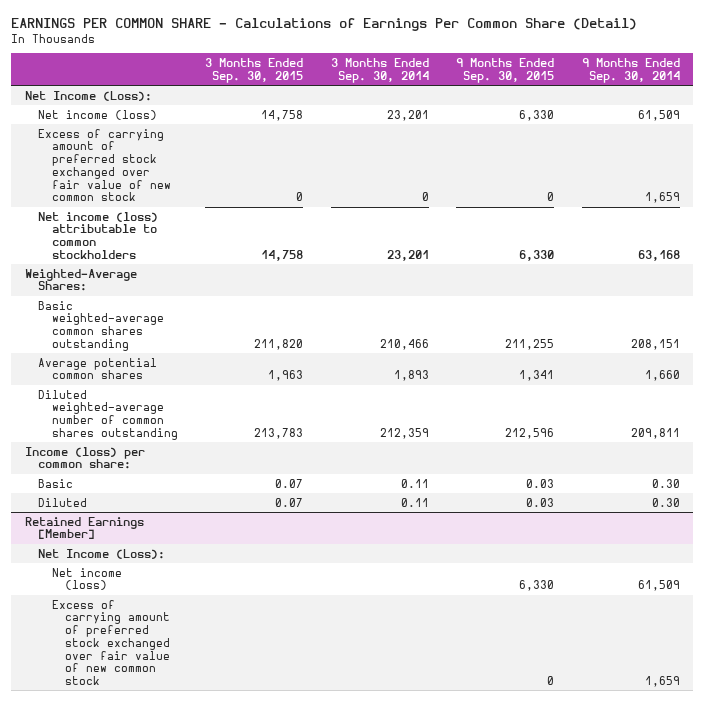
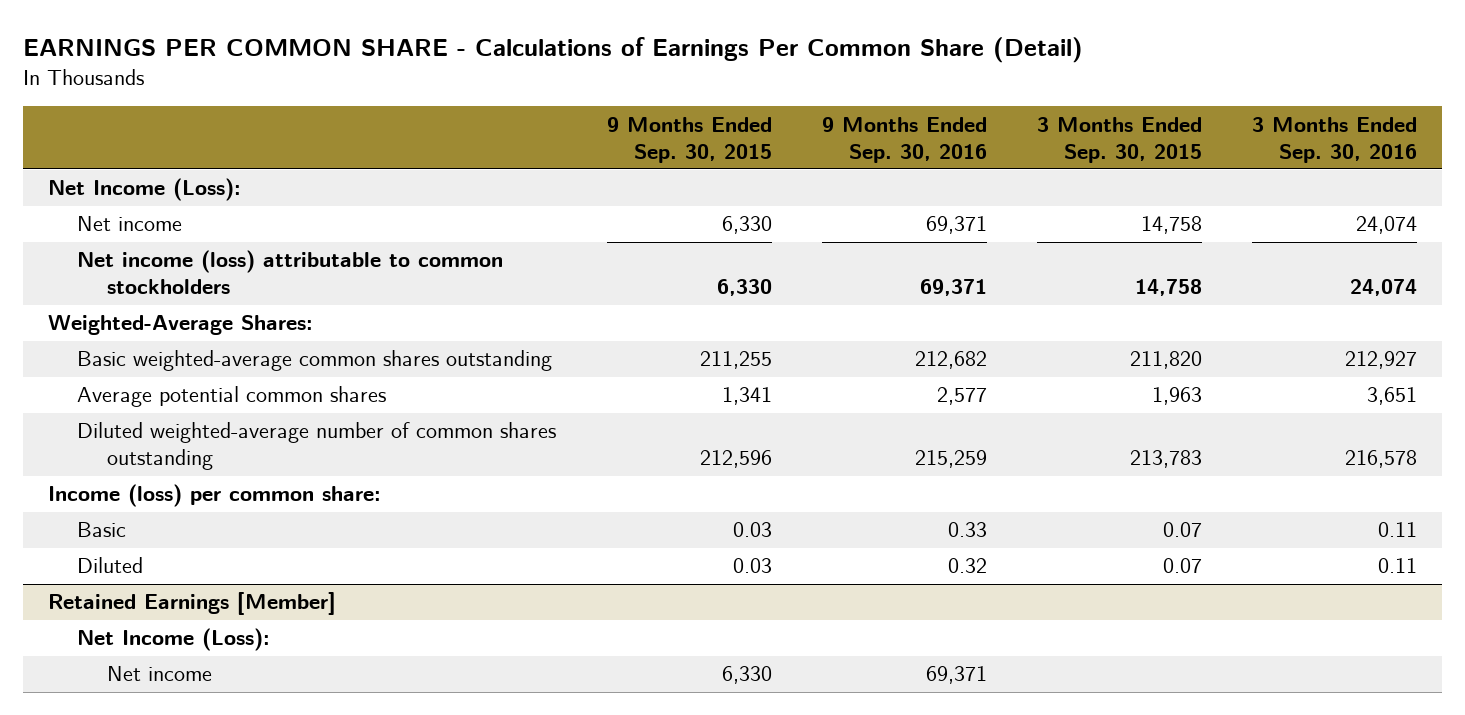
[330,58,429,83] 3 Months Ended Sep. 30, 2014 -> none
[581,58,680,83] 9 Months Ended Sep. 30, 2014 -> none
none -> [821,116,987,163] 9 Months Ended Sep. 30, 2016
none -> [1251,116,1417,163] 3 Months Ended Sep. 30, 2016
[38,128,171,202] Excess of carrying amount of preferred stock exchanged over fair value of new common stock -> none
[38,109,158,120] Net income (loss) -> [77,216,183,232] Net income
[51,599,170,685] Excess of carrying amount of preferred stock exchanged over fair value of new common stock -> none
[51,567,122,591] Net income (loss) -> [107,666,213,682] Net income

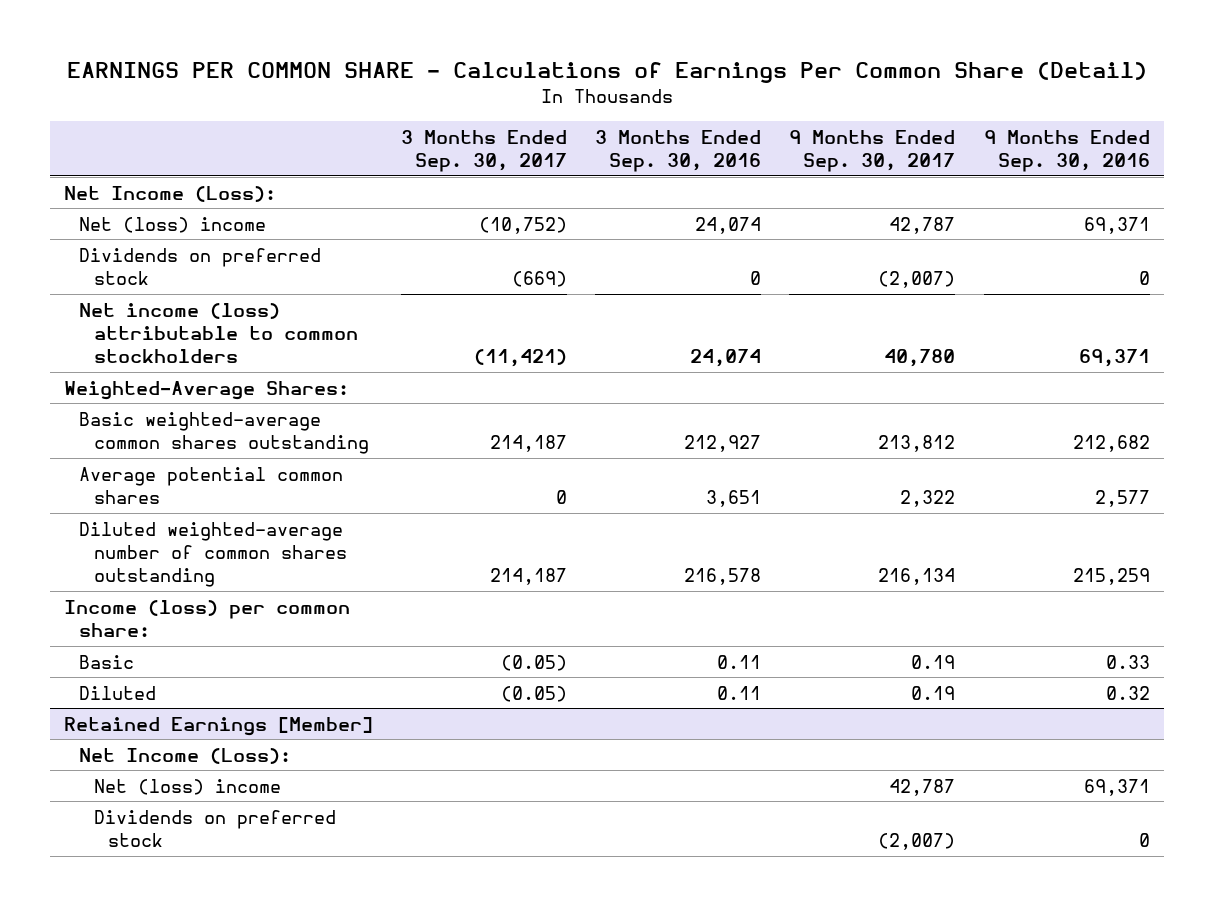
[606,116,772,163] 9 Months Ended Sep. 30, 2015 -> none
[1036,116,1202,163] 3 Months Ended Sep. 30, 2015 -> none
none -> [401,129,568,172] 3 Months Ended Sep. 30, 2017
none -> [789,129,956,172] 9 Months Ended Sep. 30, 2017
[77,216,183,232] Net income -> [78,216,266,233] Net (loss) income
none -> [78,247,321,285] Dividends on preferred stock
[107,666,213,682] Net income -> [93,778,281,795] Net (loss) income
none -> [93,809,336,847] Dividends on preferred stock

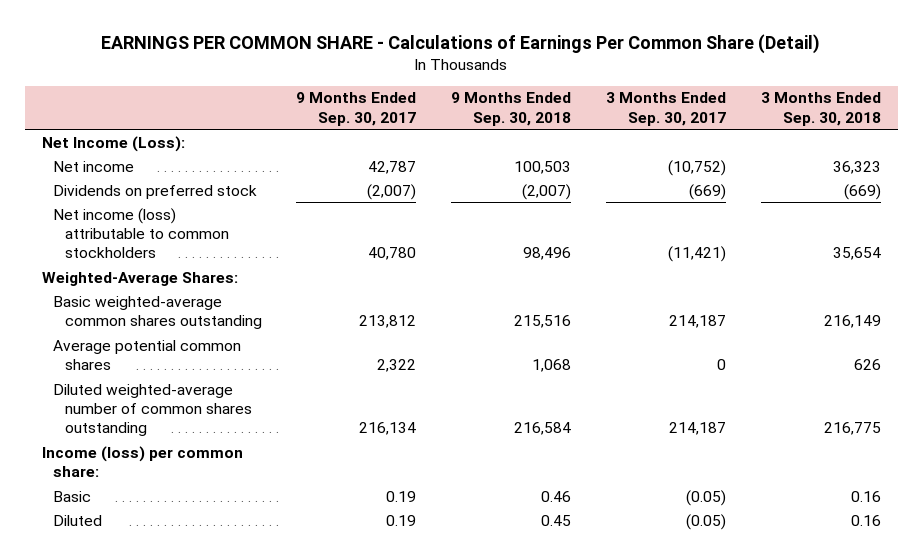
[595,129,762,172] 3 Months Ended Sep. 30, 2016 -> none
[983,129,1150,172] 9 Months Ended Sep. 30, 2016 -> none
none -> [451,92,572,126] 9 Months Ended Sep. 30, 2018
none -> [760,92,881,126] 3 Months Ended Sep. 30, 2018
[78,216,266,233] Net (loss) income -> [53,160,135,172] Net income
[63,716,373,736] Retained Earnings [Member] -> none
[78,747,291,764] Net Income (Loss): -> none
[93,778,281,795] Net (loss) income -> none
[93,809,336,847] Dividends on preferred stock -> none

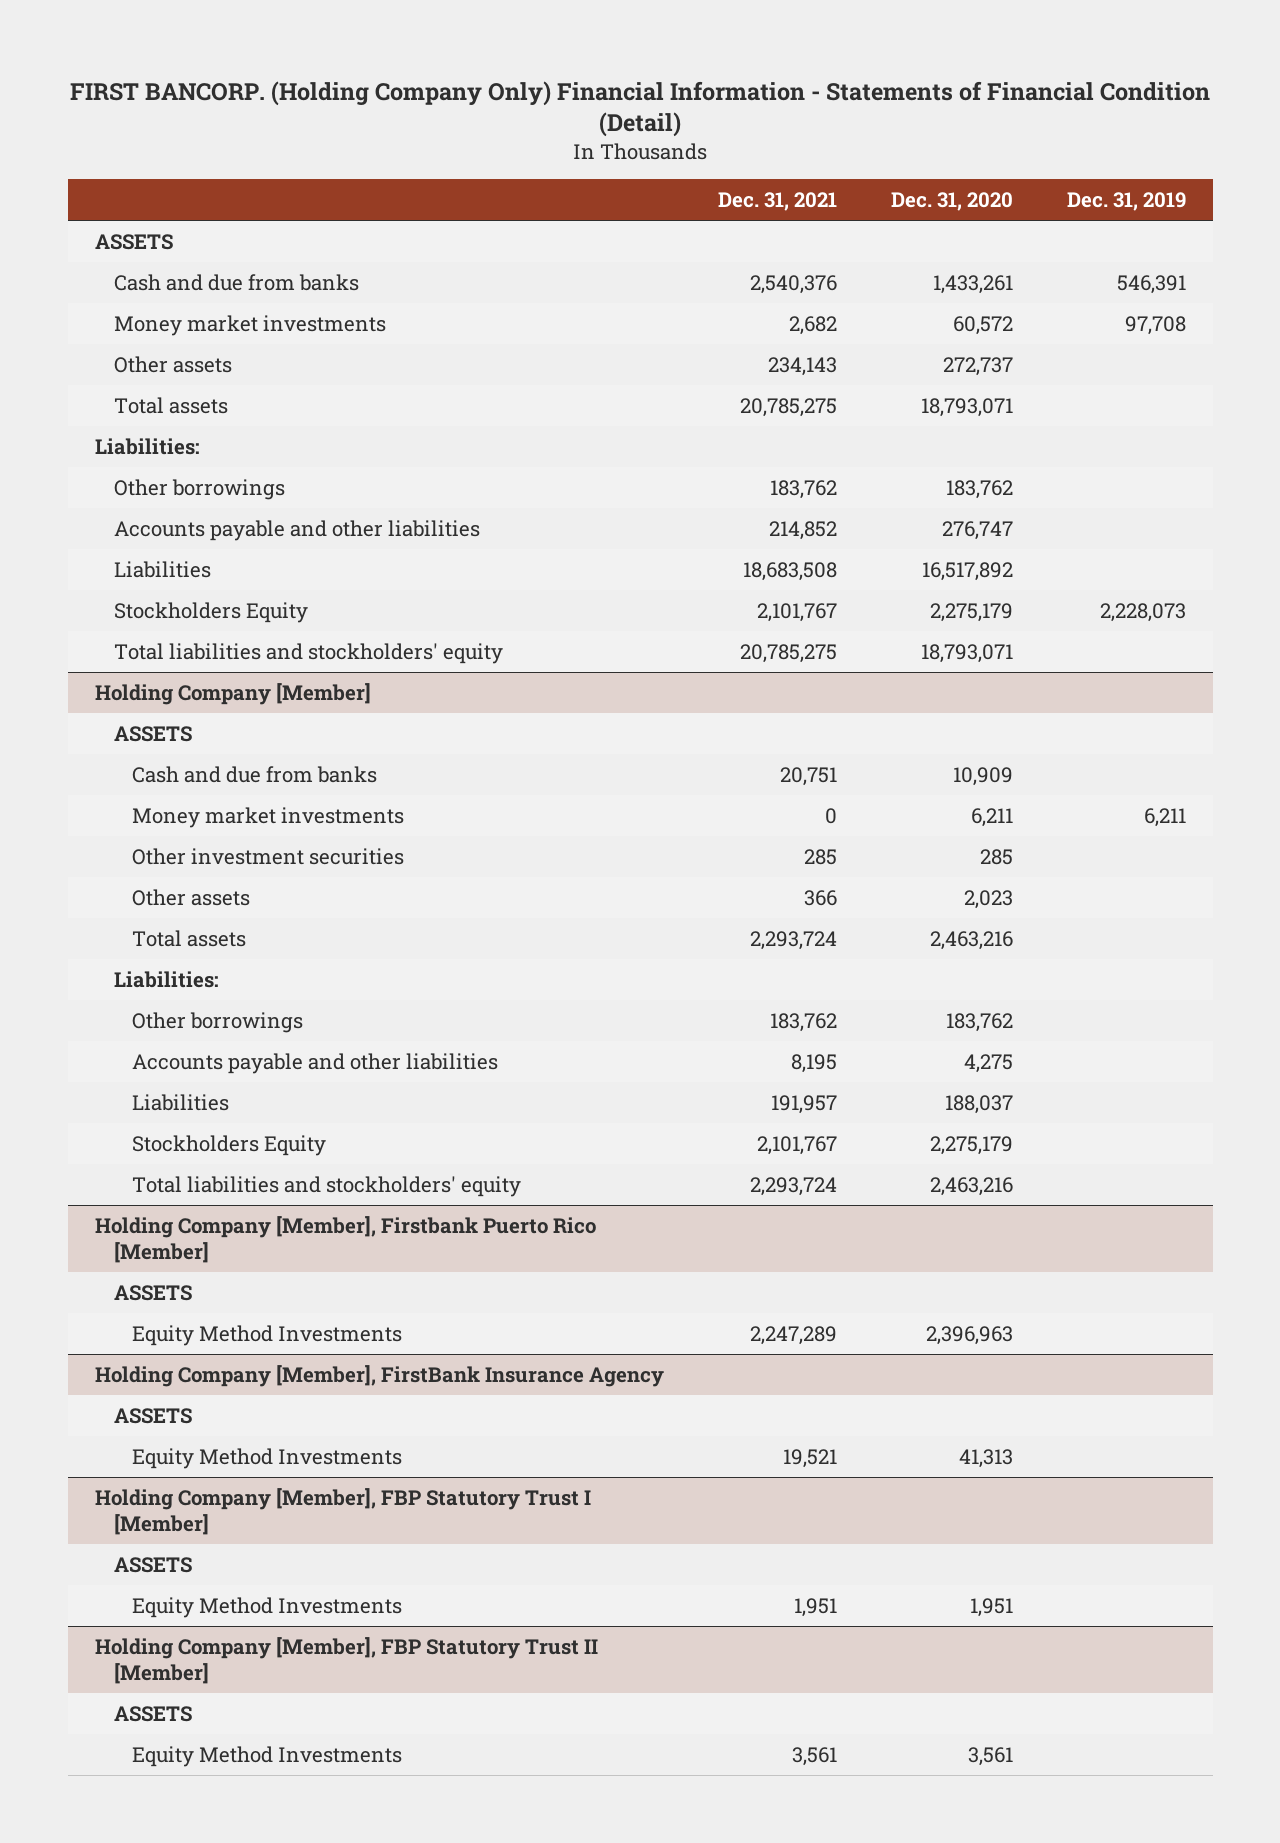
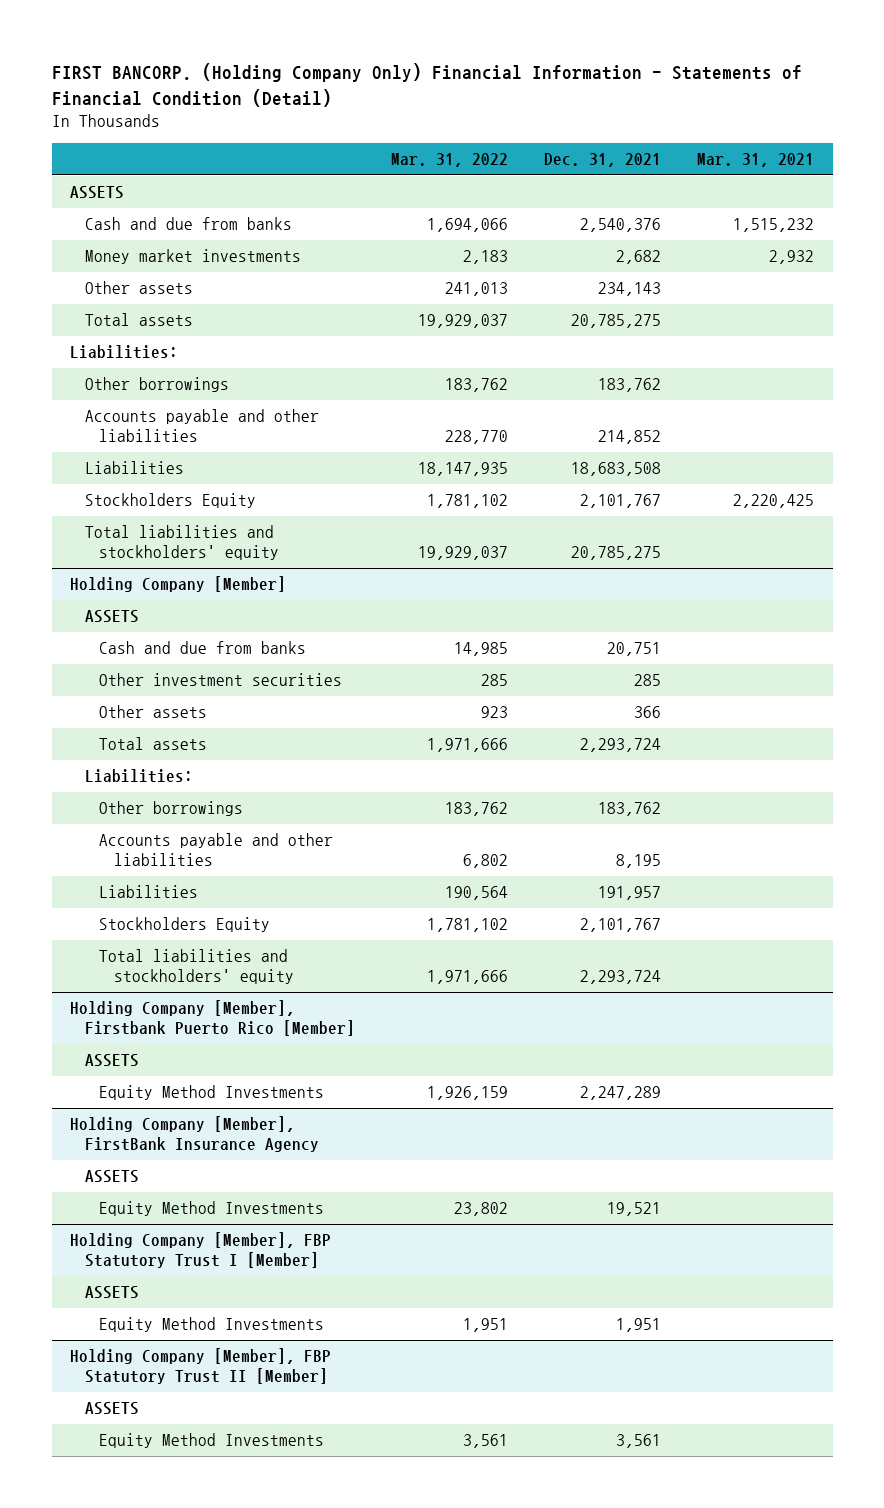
[890,192,1013,212] Dec. 31, 2020 -> none
[1066,192,1186,212] Dec. 31, 2019 -> none
none -> [390,153,508,168] Mar. 31, 2022
none -> [697,153,815,168] Mar. 31, 2021
[132,806,405,828] Money market investments -> none

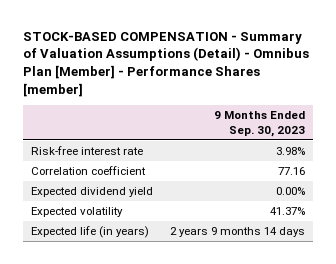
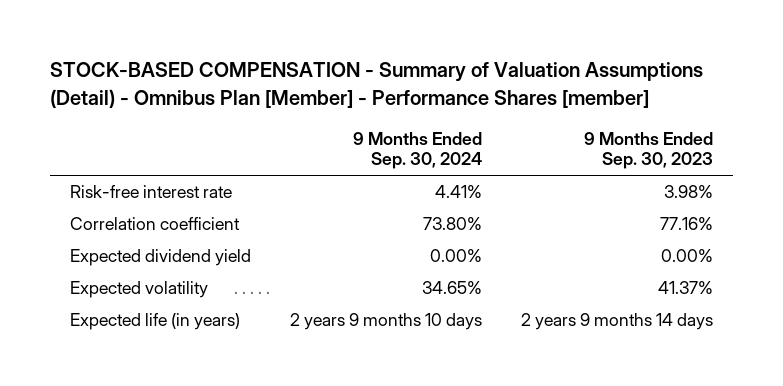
none -> [353,131,483,170] 9 Months Ended Sep. 30, 2024
[277,166,305,175] 77.16 -> [660,217,714,231] 77.16%

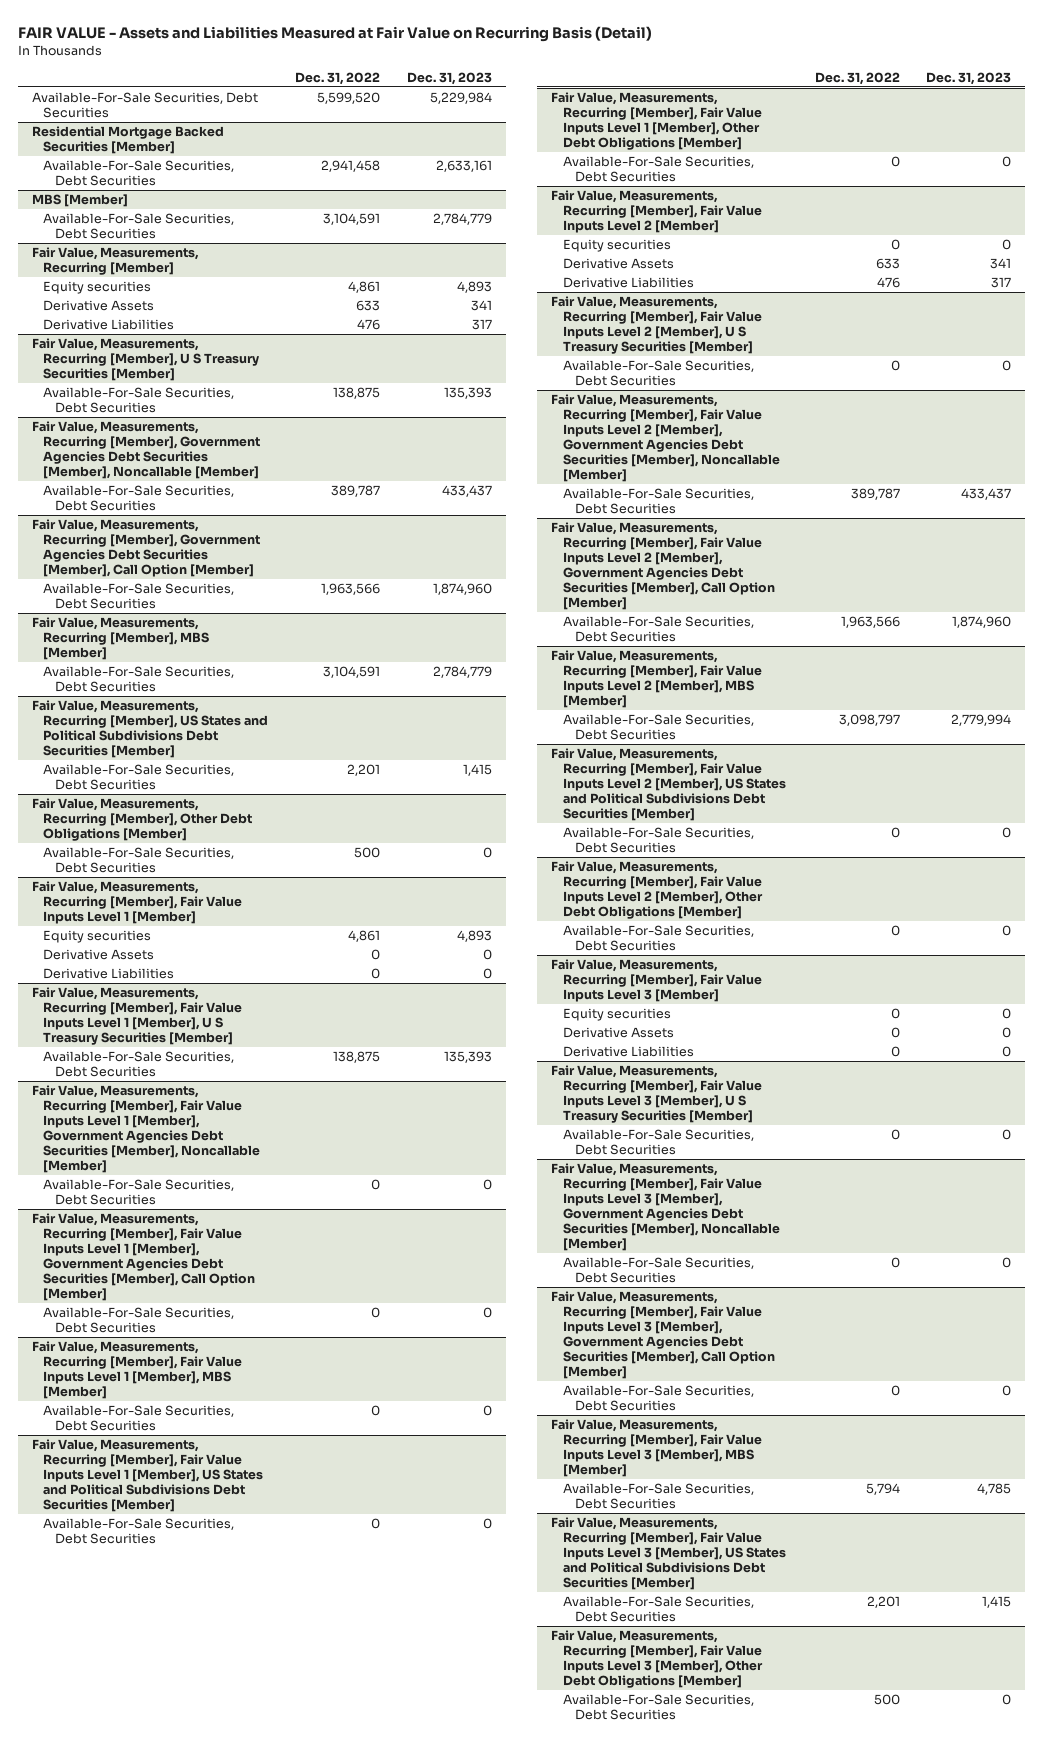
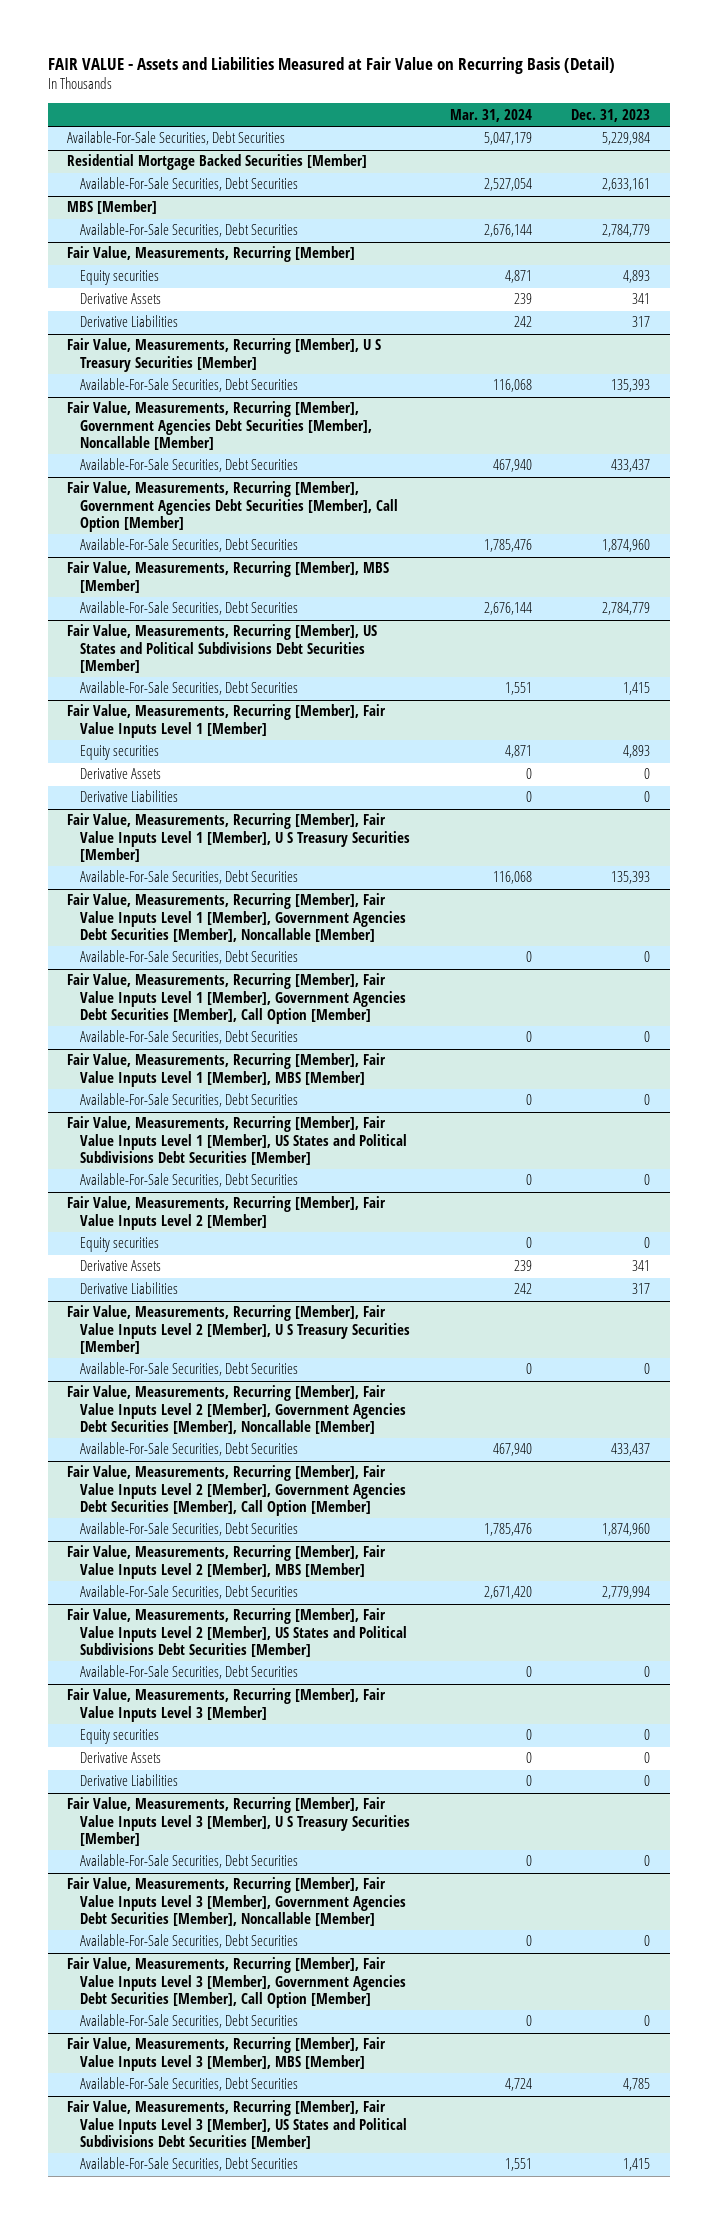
[295,71,381,85] Dec. 31, 2022 -> none
none -> [449,108,532,122] Mar. 31, 2024
[31,798,253,842] Fair Value, Measurements, Recurring [Member], Other Debt Obligations [Member] -> none
[43,847,235,874] Available-For-Sale Securities, Debt Securities -> none
[550,92,762,151] Fair Value, Measurements, Recurring [Member], Fair Value Inputs Level 1 [Member], Other Debt Obligations [Member] -> none
[562,156,754,183] Available-For-Sale Securities, Debt Securities -> none
[550,861,763,920] Fair Value, Measurements, Recurring [Member], Fair Value Inputs Level 2 [Member], Other Debt Obligations [Member] -> none
[562,925,754,952] Available-For-Sale Securities, Debt Securities -> none
[550,1630,763,1689] Fair Value, Measurements, Recurring [Member], Fair Value Inputs Level 3 [Member], Other Debt Obligations [Member] -> none
[562,1694,754,1721] Available-For-Sale Securities, Debt Securities -> none

